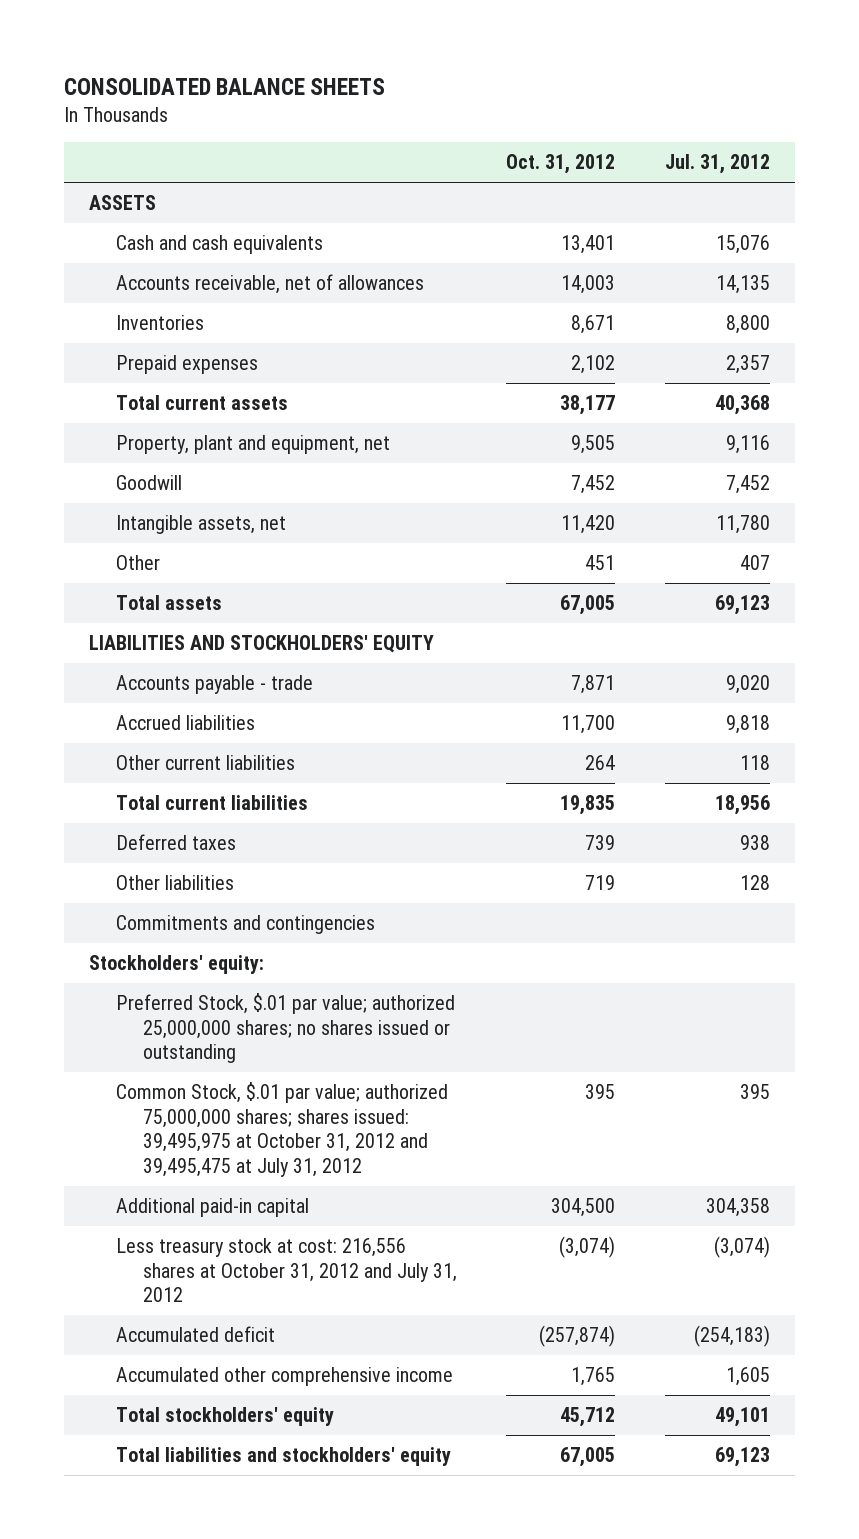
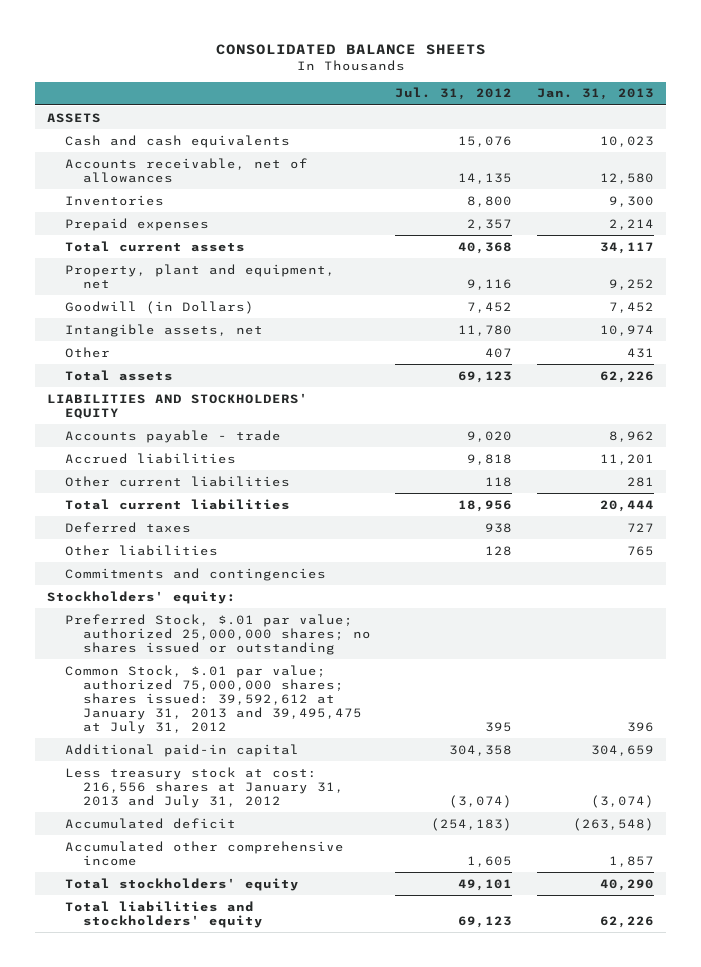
[506,154,616,175] Oct. 31, 2012 -> none
none -> [536,88,654,101] Jan. 31, 2013
[115,475,182,491] Goodwill -> [65,300,255,314] Goodwill (in Dollars)
[115,1082,448,1178] Common Stock, $.01 par value; authorized 75,000,000 shares; shares issued: 39,495,975 at October 31, 2012 and 39,495,475 at July 31, 2012 -> [65,664,362,734] Common Stock, $.01 par value; authorized 75,000,000 shares; shares issued: 39,592,612 at January 31, 2013 and 39,495,475 at July 31, 2012
[115,1238,457,1303] Less treasury stock at cost: 216,556 shares at October 31, 2012 and July 31, 2012 -> [65,766,344,808] Less treasury stock at cost: 216,556 shares at January 31, 2013 and July 31, 2012

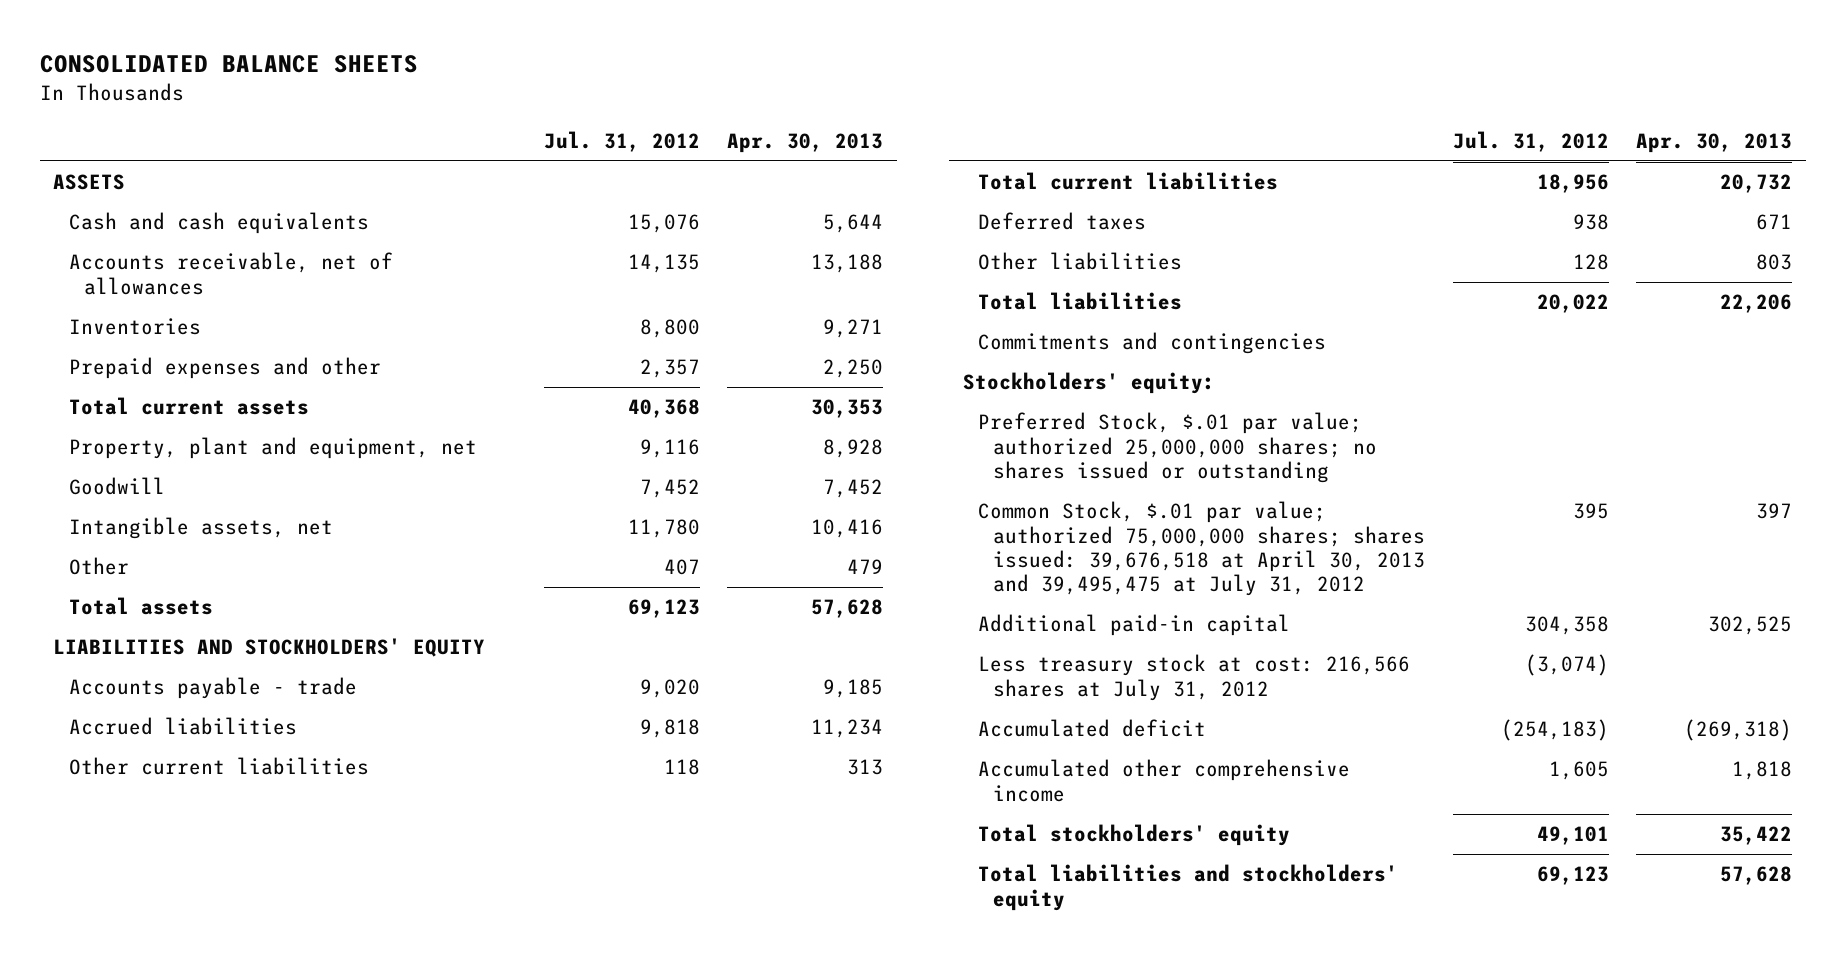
[536,88,654,101] Jan. 31, 2013 -> none
none -> [727,132,884,153] Apr. 30, 2013
[65,217,210,231] Prepaid expenses -> [68,357,381,380] Prepaid expenses and other
[65,300,255,314] Goodwill (in Dollars) -> [68,477,165,496] Goodwill
none -> [977,292,1182,311] Total liabilities
[65,664,362,734] Common Stock, $.01 par value; authorized 75,000,000 shares; shares issued: 39,592,612 at January 31, 2013 and 39,495,475 at July 31, 2012 -> [977,501,1426,596] Common Stock, $.01 par value; authorized 75,000,000 shares; shares issued: 39,676,518 at April 30, 2013 and 39,495,475 at July 31, 2012
[65,766,344,808] Less treasury stock at cost: 216,556 shares at January 31, 2013 and July 31, 2012 -> [977,654,1410,701] Less treasury stock at cost: 216,566 shares at July 31, 2012

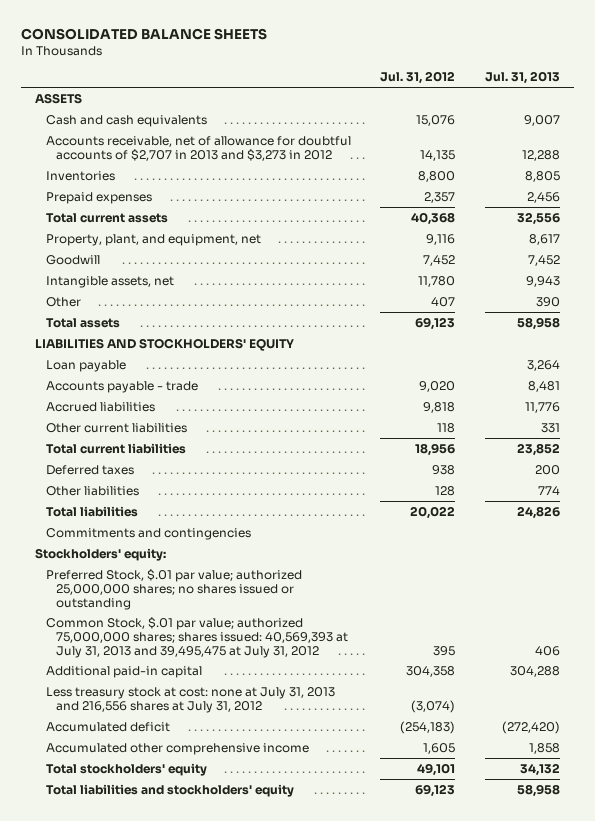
[727,132,884,153] Apr. 30, 2013 -> none
none -> [484,71,560,85] Jul. 31, 2013
[68,252,393,295] Accounts receivable, net of allowances -> [45,135,351,161] Accounts receivable, net of allowance for doubtful accounts of $2,707 in 2013 and $3,273 in 2012
[68,357,381,380] Prepaid expenses and other -> [45,191,152,204] Prepaid expenses
[68,437,477,460] Property, plant and equipment, net -> [45,233,261,246] Property, plant, and equipment, net
none -> [45,359,126,372] Loan payable
[977,501,1426,596] Common Stock, $.01 par value; authorized 75,000,000 shares; shares issued: 39,676,518 at April 30, 2013 and 39,495,475 at July 31, 2012 -> [45,616,349,658] Common Stock, $.01 par value; authorized 75,000,000 shares; shares issued: 40,569,393 at July 31, 2013 and 39,495,475 at July 31, 2012
[977,654,1410,701] Less treasury stock at cost: 216,566 shares at July 31, 2012 -> [45,686,335,713] Less treasury stock at cost: none at July 31, 2013 and 216,556 shares at July 31, 2012

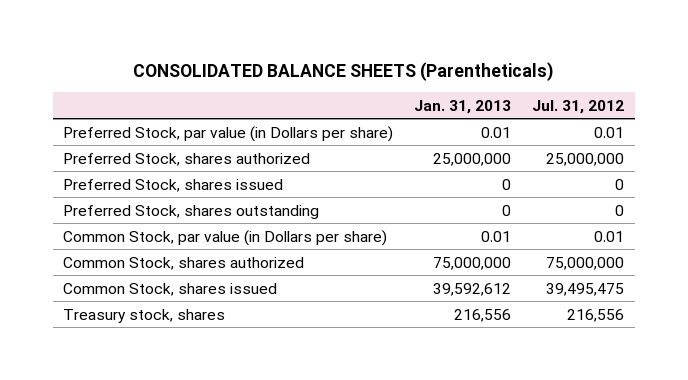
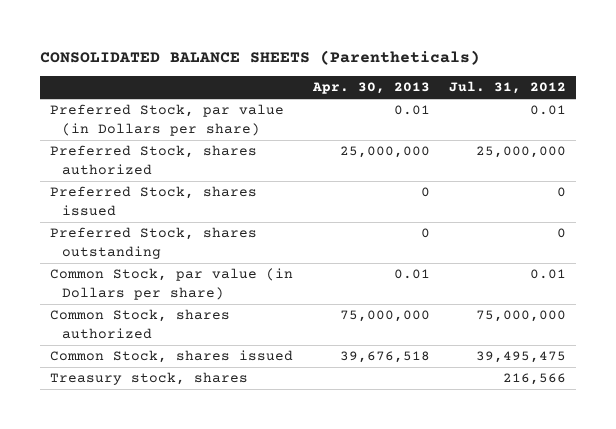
[414,99,512,114] Jan. 31, 2013 -> none
none -> [311,82,430,95] Apr. 30, 2013
[567,308,625,322] 216,556 -> [503,373,567,386] 216,566

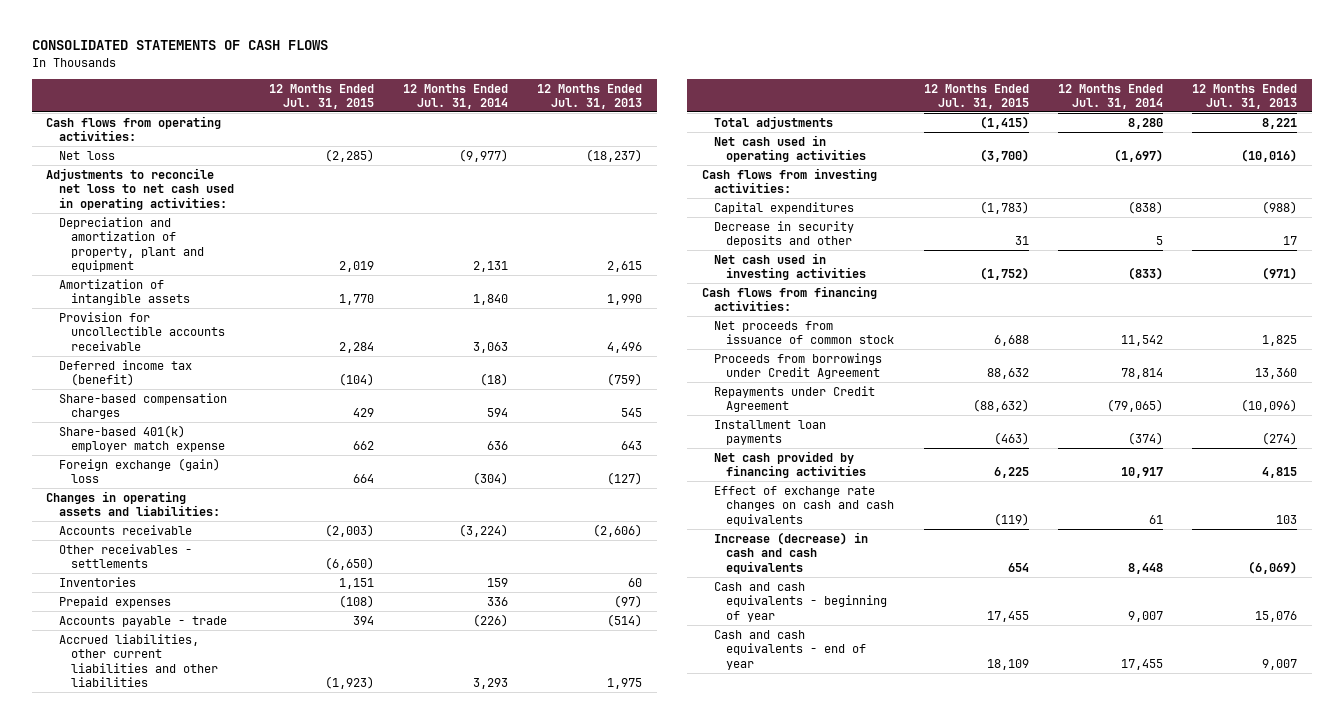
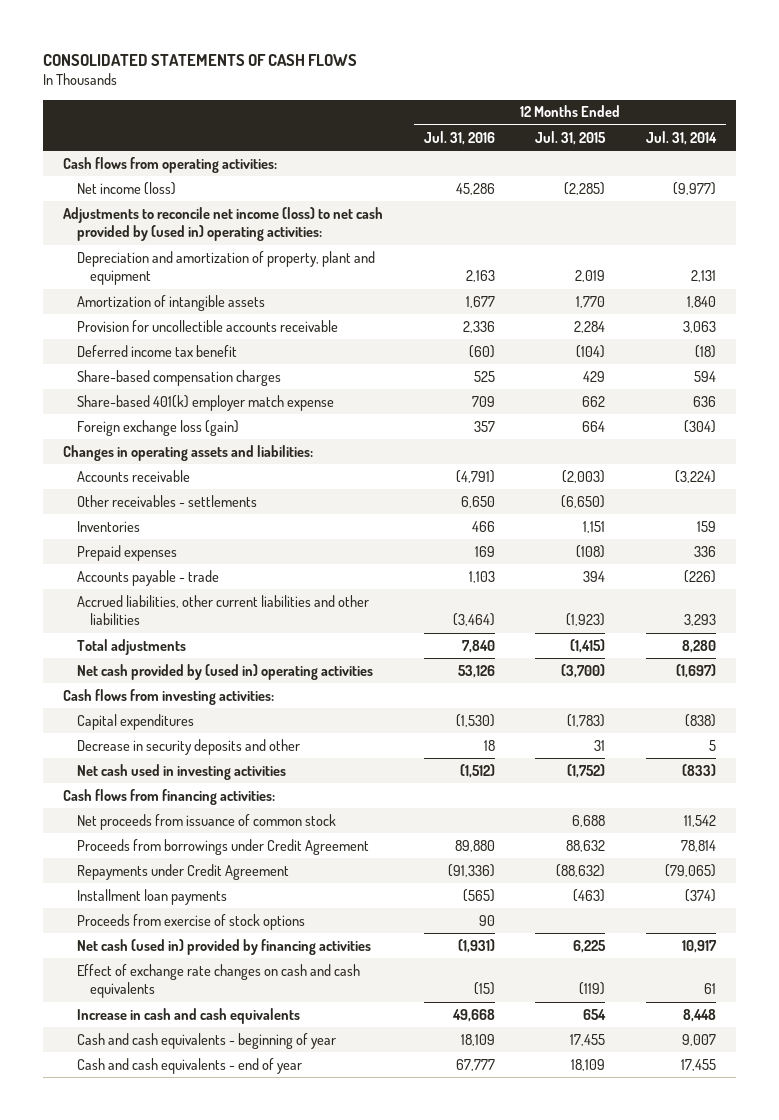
[537,83,643,109] 12 Months Ended Jul. 31, 2013 -> none
none -> [423,130,495,145] Jul. 31, 2016
[58,150,115,160] Net loss -> [76,181,176,195] Net income (loss)
[46,167,234,210] Adjustments to reconcile net loss to net cash used in operating activities: -> [63,206,384,242] Adjustments to reconcile net income (loss) to net cash provided by (used in) operating activities:
[58,359,192,387] Deferred income tax (benefit) -> [76,344,237,357] Deferred income tax benefit
[58,457,220,484] Foreign exchange (gain) loss -> [76,419,239,436] Foreign exchange loss (gain)
[713,134,867,163] Net cash used in operating activities -> [76,663,373,680] Net cash provided by (used in) operating activities
none -> [76,913,305,930] Proceeds from exercise of stock options
[713,450,867,479] Net cash provided by financing activities -> [76,938,371,955] Net cash (used in) provided by financing activities
[713,531,868,574] Increase (decrease) in cash and cash equivalents -> [76,1007,300,1024] Increase in cash and cash equivalents

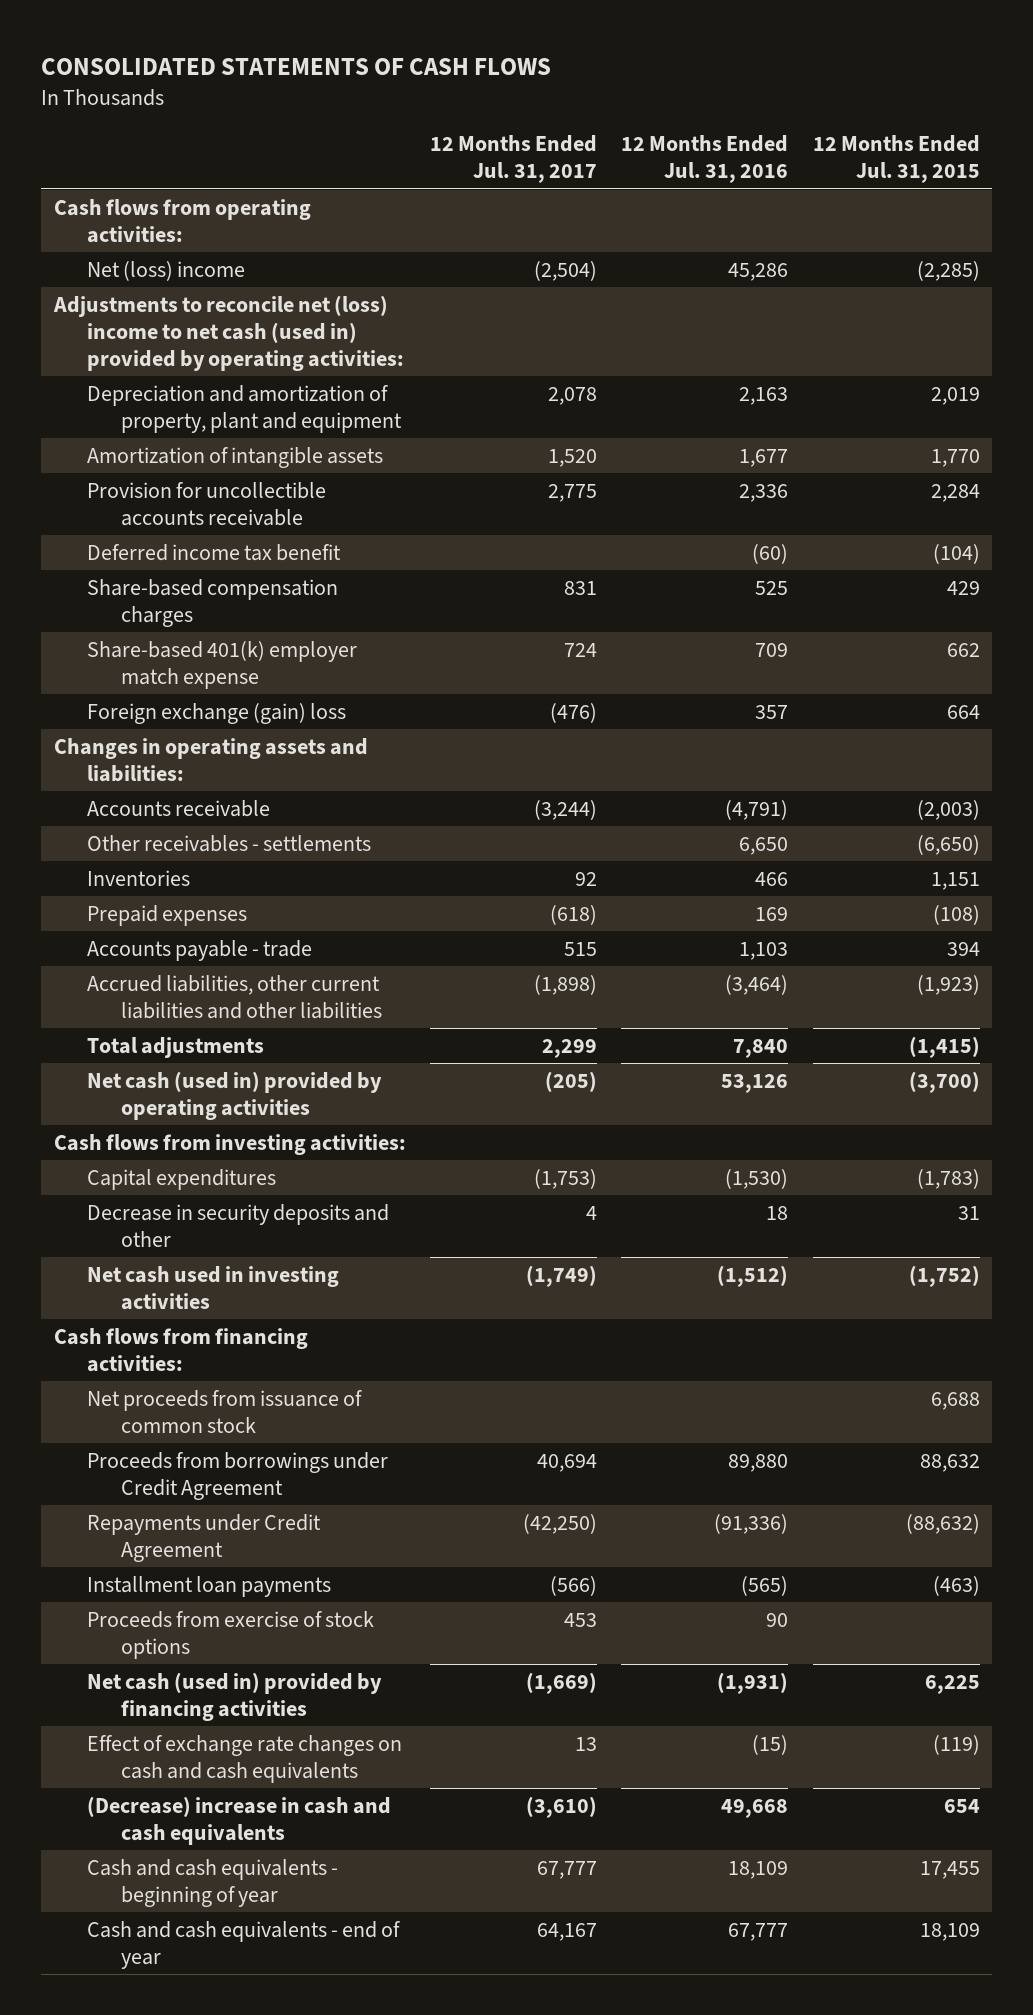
[645,130,717,145] Jul. 31, 2014 -> none
none -> [429,135,597,184] 12 Months Ended Jul. 31, 2017
[76,181,176,195] Net income (loss) -> [87,260,246,281] Net (loss) income
[63,206,384,242] Adjustments to reconcile net income (loss) to net cash provided by (used in) operating activities: -> [52,294,405,371] Adjustments to reconcile net (loss) income to net cash (used in) provided by operating activities:
[76,419,239,436] Foreign exchange loss (gain) -> [87,702,347,724] Foreign exchange (gain) loss
[76,663,373,680] Net cash provided by (used in) operating activities -> [87,1070,383,1120] Net cash (used in) provided by operating activities
[76,1007,300,1024] Increase in cash and cash equivalents -> [87,1795,392,1845] (Decrease) increase in cash and cash equivalents

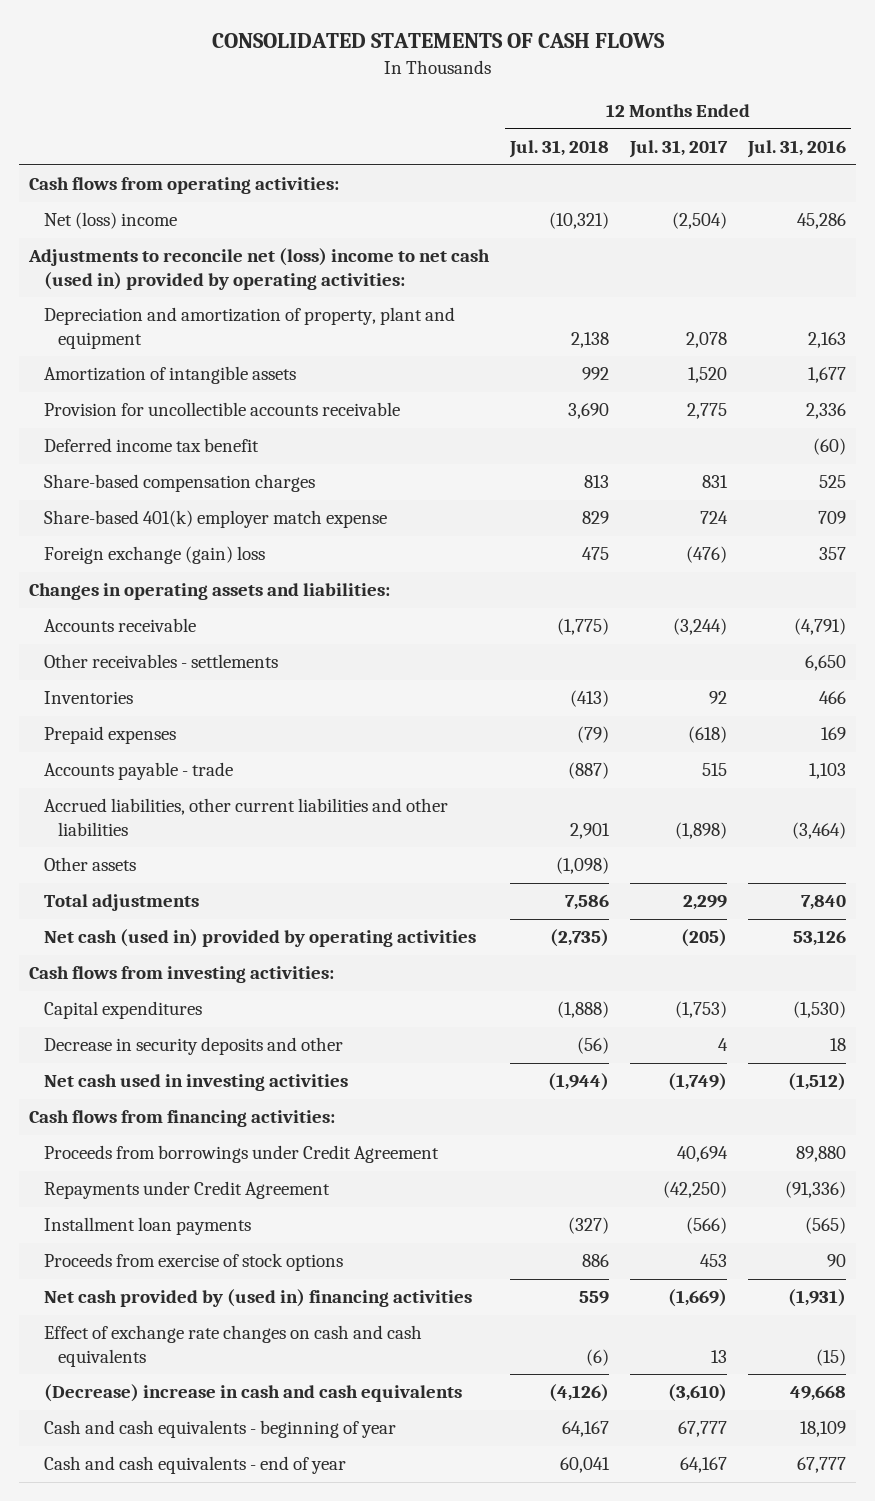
[812,135,980,184] 12 Months Ended Jul. 31, 2015 -> none
none -> [509,139,610,158] Jul. 31, 2018
none -> [43,857,136,872] Other assets
[87,1389,364,1433] Net proceeds from issuance of common stock -> none
[87,1671,383,1721] Net cash (used in) provided by financing activities -> [43,1289,472,1308] Net cash provided by (used in) financing activities

